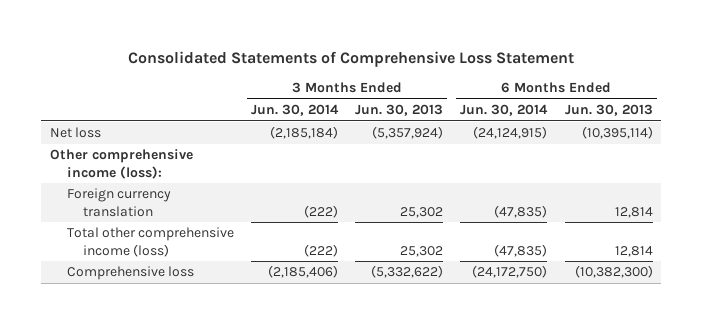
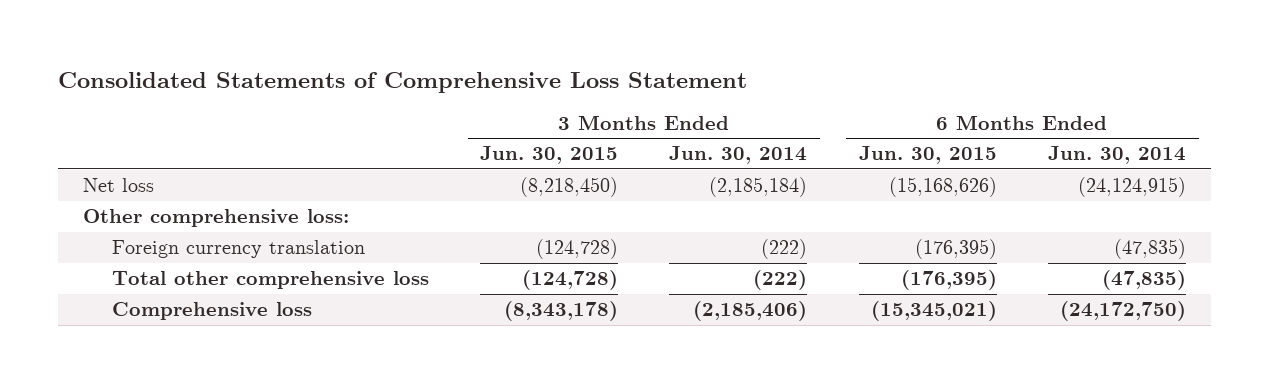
[355,104,444,117] Jun. 30, 2013 -> none
[564,104,653,117] Jun. 30, 2013 -> none
none -> [480,146,619,165] Jun. 30, 2015
none -> [858,146,997,165] Jun. 30, 2015
[49,149,193,179] Other comprehensive income (loss): -> [83,209,350,228] Other comprehensive loss:
[66,227,234,257] Total other comprehensive income (loss) -> [112,271,430,290] Total other comprehensive loss

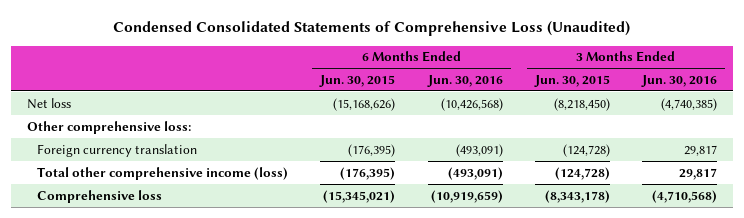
[57,72,747,94] Consolidated Statements of Comprehensive Loss Statement -> [113,21,631,37] Condensed Consolidated Statements of Comprehensive Loss (Unaudited)
[669,146,808,165] Jun. 30, 2014 -> none
[1047,146,1186,165] Jun. 30, 2014 -> none
none -> [426,74,503,87] Jun. 30, 2016
none -> [640,74,717,87] Jun. 30, 2016
[112,271,430,290] Total other comprehensive loss -> [37,166,289,180] Total other comprehensive income (loss)

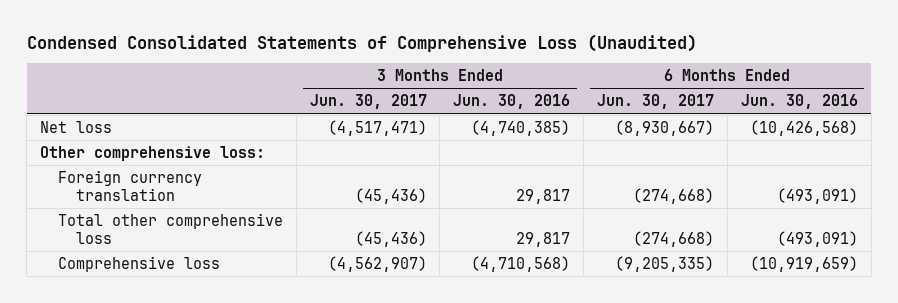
[319,74,396,87] Jun. 30, 2015 -> none
[533,74,610,87] Jun. 30, 2015 -> none
none -> [309,94,427,110] Jun. 30, 2017
none -> [596,94,714,110] Jun. 30, 2017
[37,166,289,180] Total other comprehensive income (loss) -> [57,212,283,244] Total other comprehensive loss

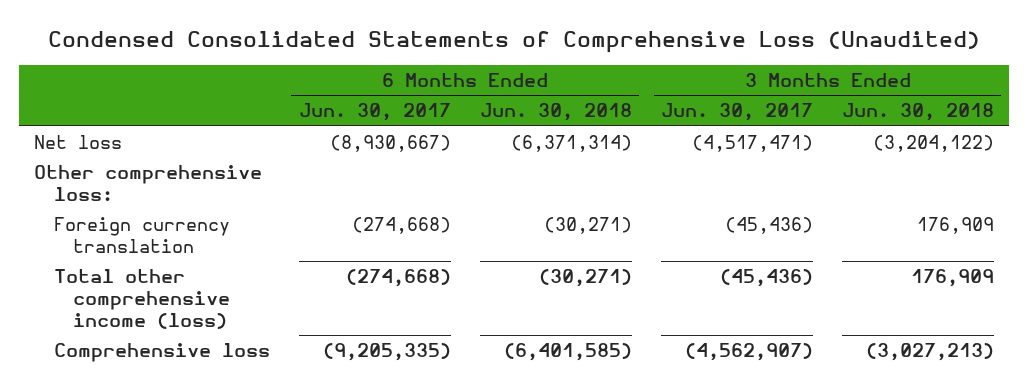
[453,94,571,110] Jun. 30, 2016 -> none
[740,94,858,110] Jun. 30, 2016 -> none
none -> [479,103,632,122] Jun. 30, 2018
none -> [842,103,995,122] Jun. 30, 2018
[57,212,283,244] Total other comprehensive loss -> [53,268,231,329] Total other comprehensive income (loss)

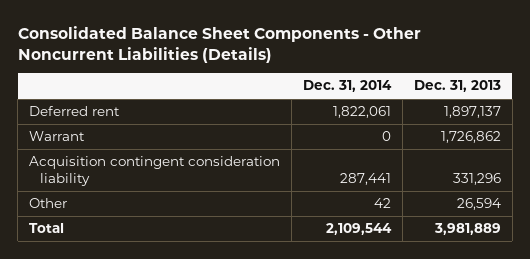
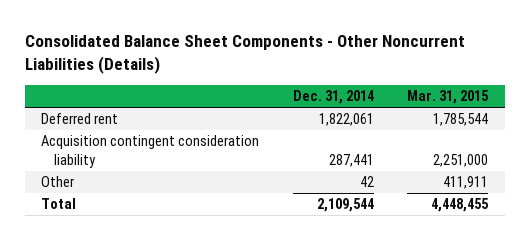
[413,80,501,93] Dec. 31, 2013 -> none
none -> [407,90,490,105] Mar. 31, 2015
[29,131,86,142] Warrant -> none

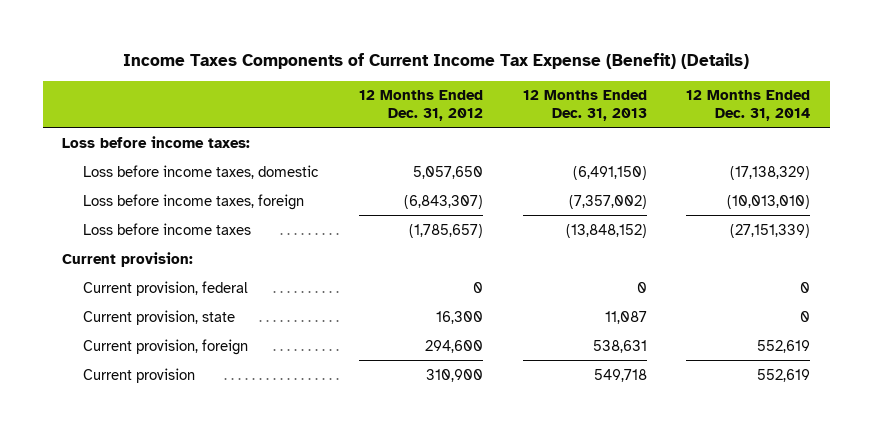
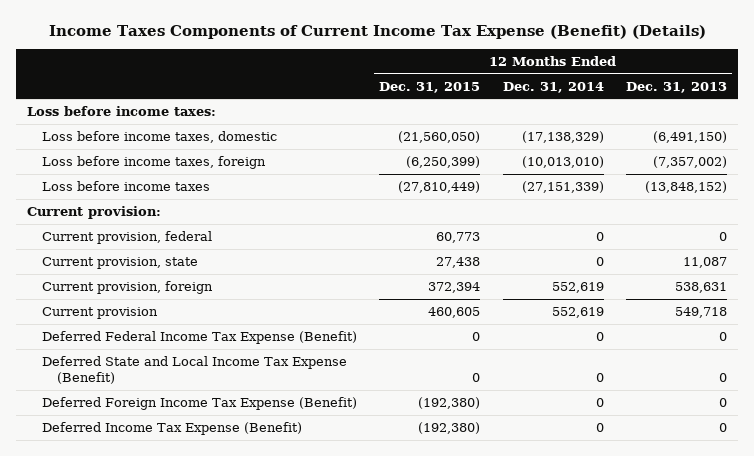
[359,90,484,121] 12 Months Ended Dec. 31, 2012 -> none
none -> [379,81,481,93] Dec. 31, 2015
none -> [42,331,358,345] Deferred Federal Income Tax Expense (Benefit)
none -> [42,356,348,385] Deferred State and Local Income Tax Expense (Benefit)
none -> [42,397,358,411] Deferred Foreign Income Tax Expense (Benefit)
none -> [42,422,303,436] Deferred Income Tax Expense (Benefit)

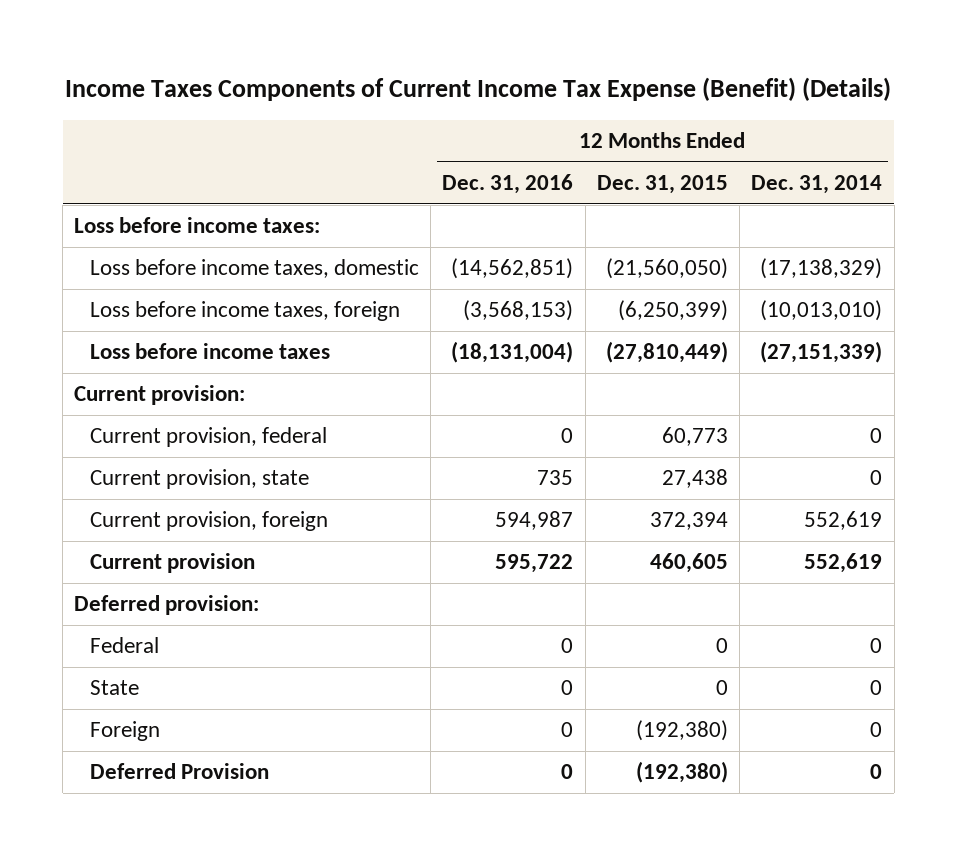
[625,81,727,93] Dec. 31, 2013 -> none
none -> [442,174,574,195] Dec. 31, 2016
none -> [74,595,260,616] Deferred provision:
[42,331,358,345] Deferred Federal Income Tax Expense (Benefit) -> [90,637,160,654] Federal
[42,356,348,385] Deferred State and Local Income Tax Expense (Benefit) -> [90,680,140,696] State
[42,397,358,411] Deferred Foreign Income Tax Expense (Benefit) -> [90,721,161,742] Foreign
[42,422,303,436] Deferred Income Tax Expense (Benefit) -> [90,763,270,780] Deferred Provision

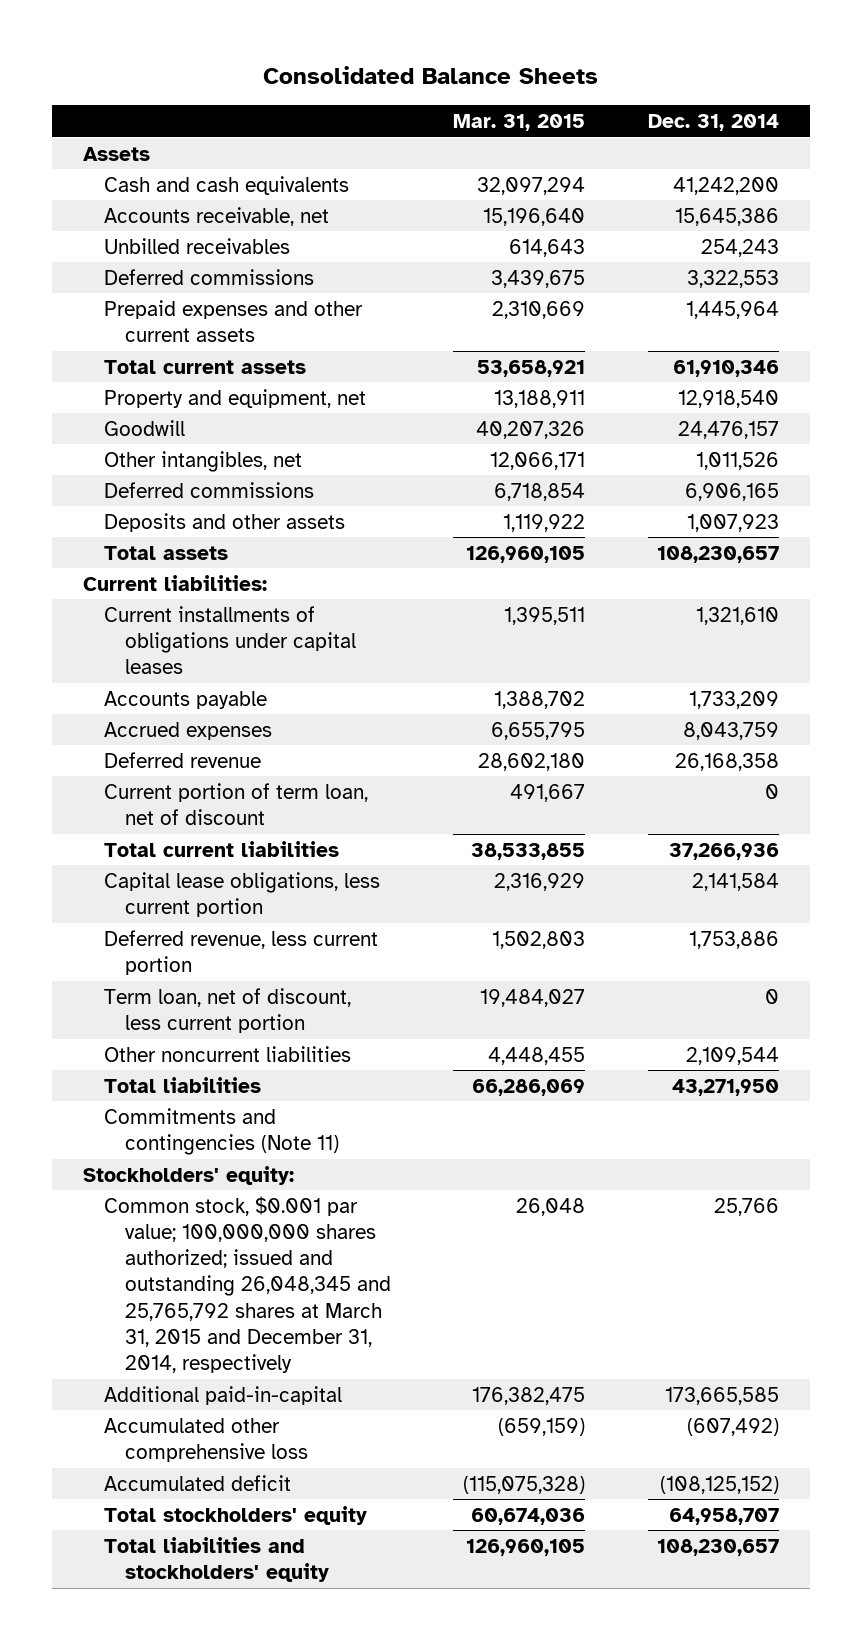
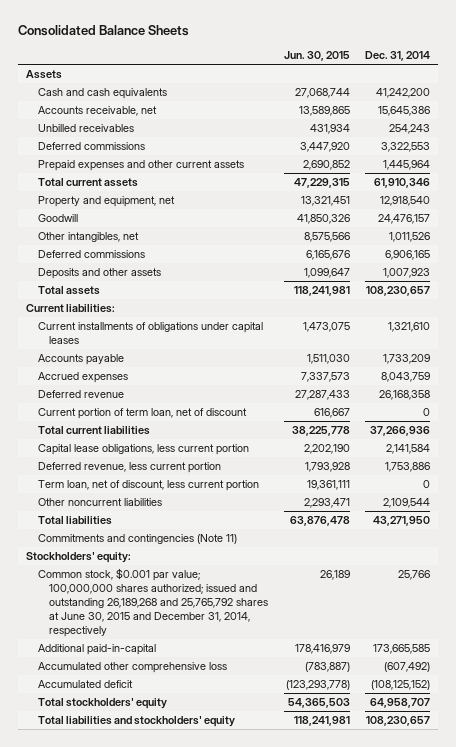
[453,114,586,132] Mar. 31, 2015 -> none
none -> [283,51,350,62] Jun. 30, 2015
[104,1195,392,1373] Common stock, $0.001 par value; 100,000,000 shares authorized; issued and outstanding 26,048,345 and 25,765,792 shares at March 31, 2015 and December 31, 2014, respectively -> [37,567,269,638] Common stock, $0.001 par value; 100,000,000 shares authorized; issued and outstanding 26,189,268 and 25,765,792 shares at June 30, 2015 and December 31, 2014, respectively

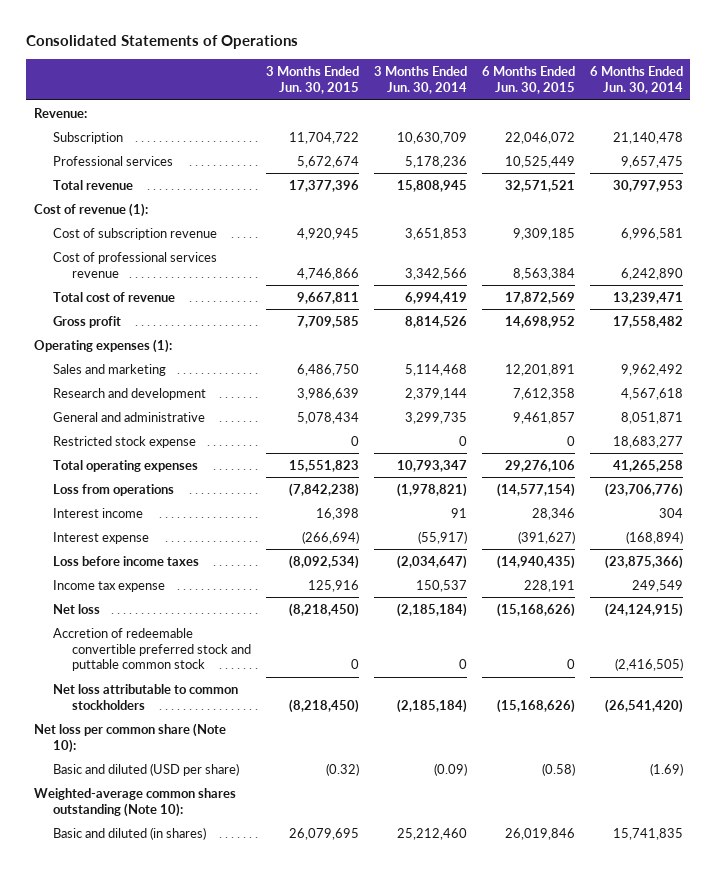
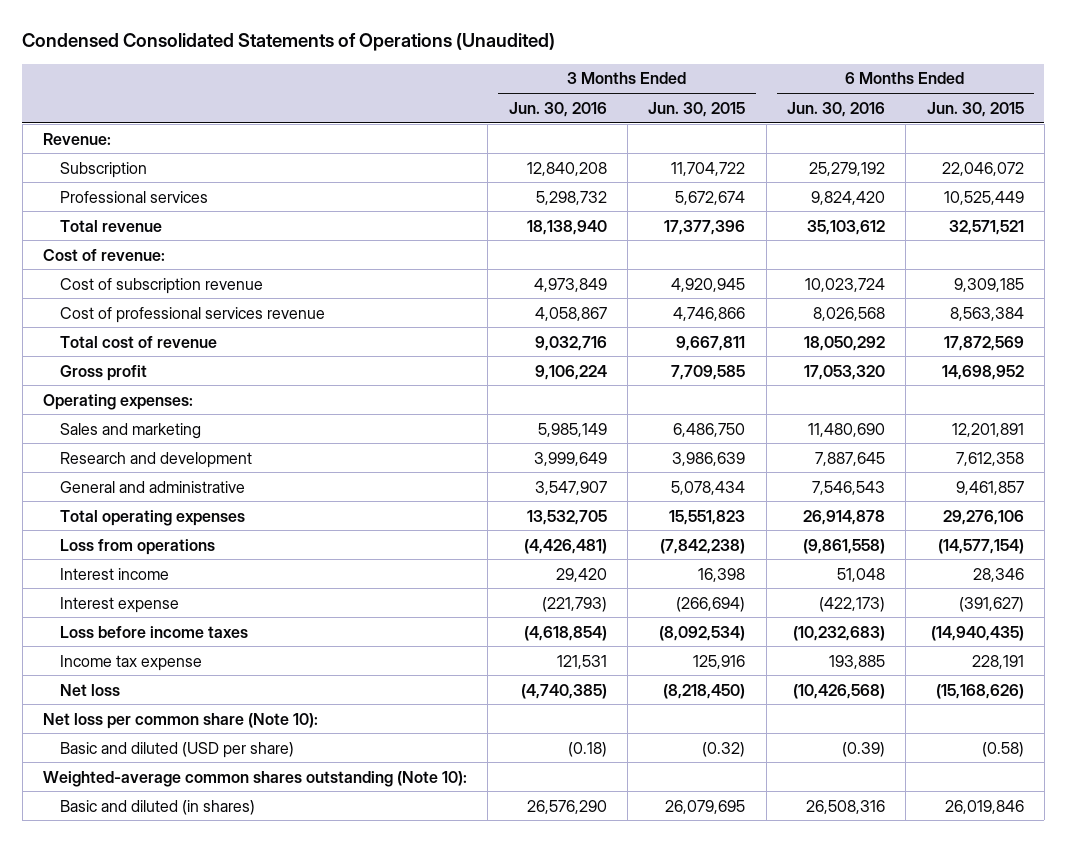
[26,35,299,50] Consolidated Statements of Operations -> [22,33,556,52] Condensed Consolidated Statements of Operations (Unaudited)
[373,66,467,95] 3 Months Ended Jun. 30, 2014 -> none
[589,66,683,95] 6 Months Ended Jun. 30, 2014 -> none
none -> [508,101,607,117] Jun. 30, 2016
none -> [786,101,885,117] Jun. 30, 2016
[33,202,148,217] Cost of revenue (1): -> [43,248,166,261] Cost of revenue:
[33,338,172,353] Operating expenses (1): -> [43,393,194,410] Operating expenses:
[52,435,196,448] Restricted stock expense -> none
[52,627,251,672] Accretion of redeemable convertible preferred stock and puttable common stock -> none
[52,683,238,710] Net loss attributable to common stockholders -> none

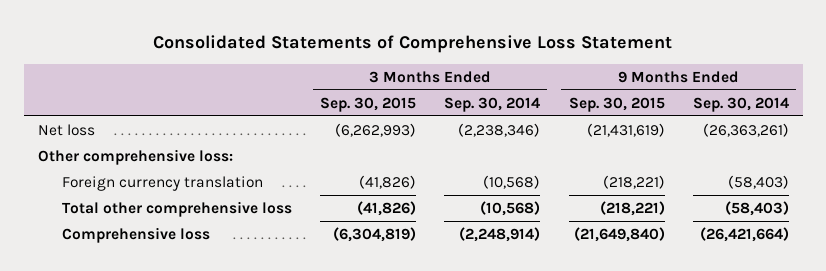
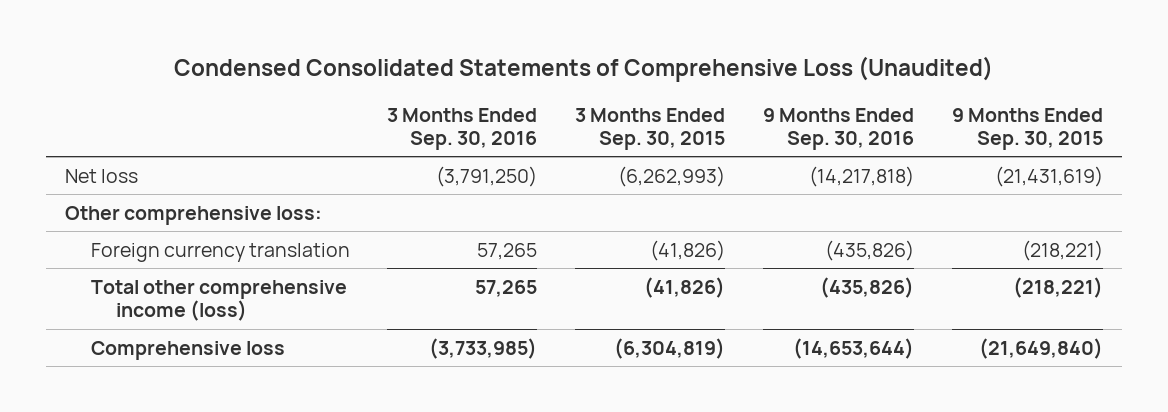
[153,34,673,53] Consolidated Statements of Comprehensive Loss Statement -> [173,56,993,83] Condensed Consolidated Statements of Comprehensive Loss (Unaudited)
[444,96,541,112] Sep. 30, 2014 -> none
[692,96,789,112] Sep. 30, 2014 -> none
none -> [387,107,538,150] 3 Months Ended Sep. 30, 2016
none -> [763,107,915,150] 9 Months Ended Sep. 30, 2016
[62,200,293,217] Total other comprehensive loss -> [90,279,347,322] Total other comprehensive income (loss)

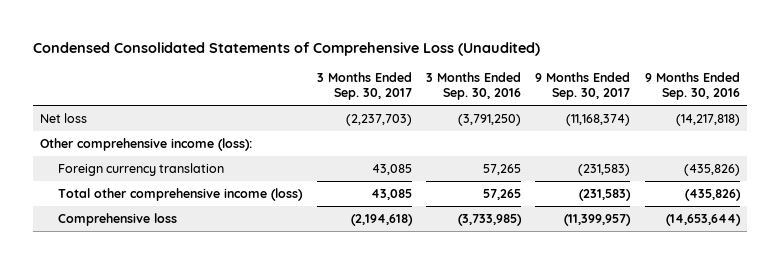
[575,107,726,150] 3 Months Ended Sep. 30, 2015 -> none
[952,107,1104,150] 9 Months Ended Sep. 30, 2015 -> none
none -> [316,72,412,101] 3 Months Ended Sep. 30, 2017
none -> [535,72,631,101] 9 Months Ended Sep. 30, 2017
[64,205,322,225] Other comprehensive loss: -> [40,137,253,151] Other comprehensive income (loss):

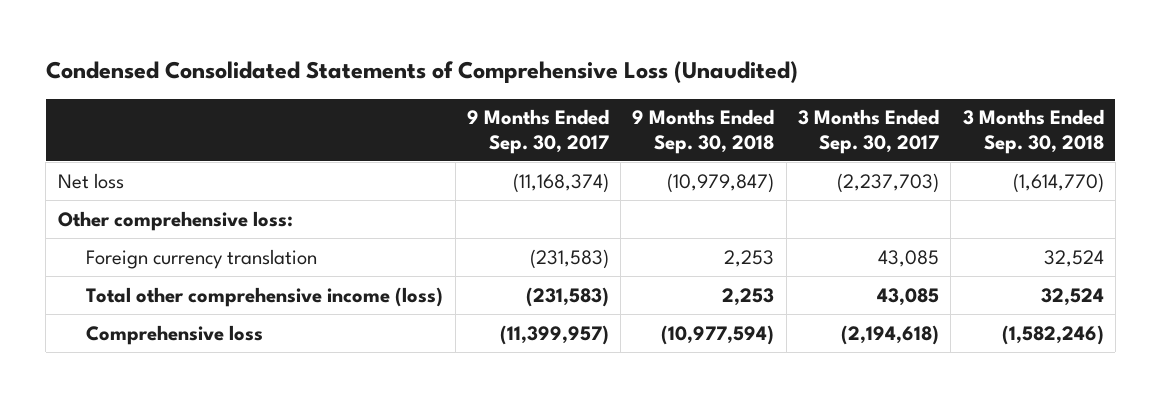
[425,72,521,101] 3 Months Ended Sep. 30, 2016 -> none
[644,72,740,101] 9 Months Ended Sep. 30, 2016 -> none
none -> [632,109,775,154] 9 Months Ended Sep. 30, 2018
none -> [962,109,1104,154] 3 Months Ended Sep. 30, 2018
[40,137,253,151] Other comprehensive income (loss): -> [57,210,293,231] Other comprehensive loss:

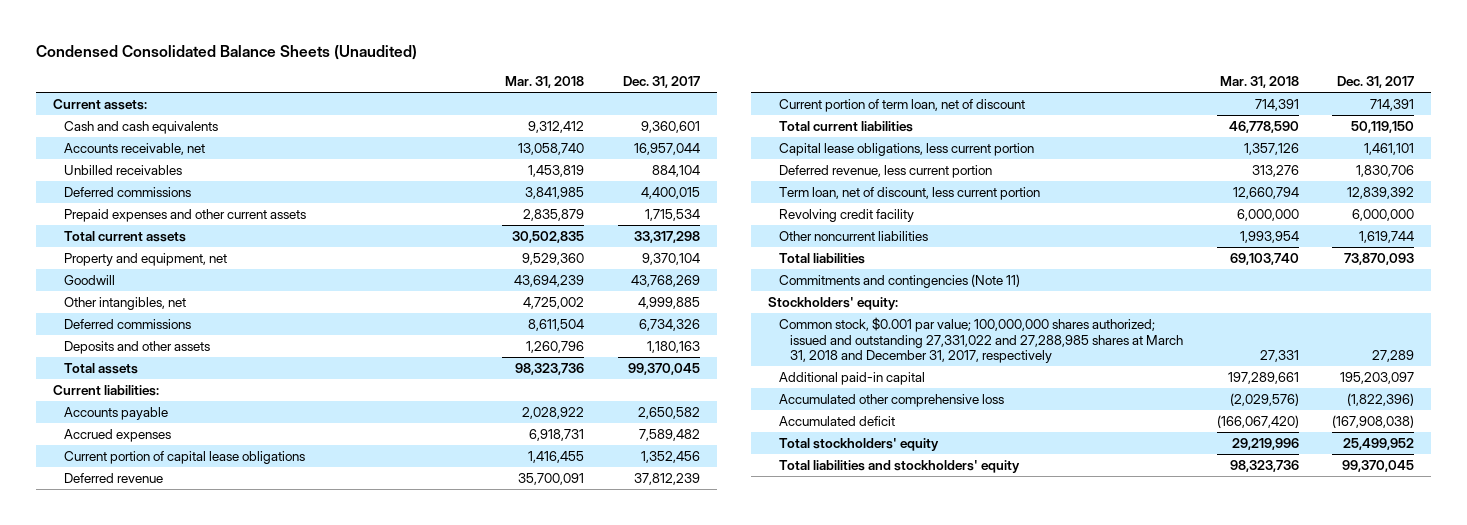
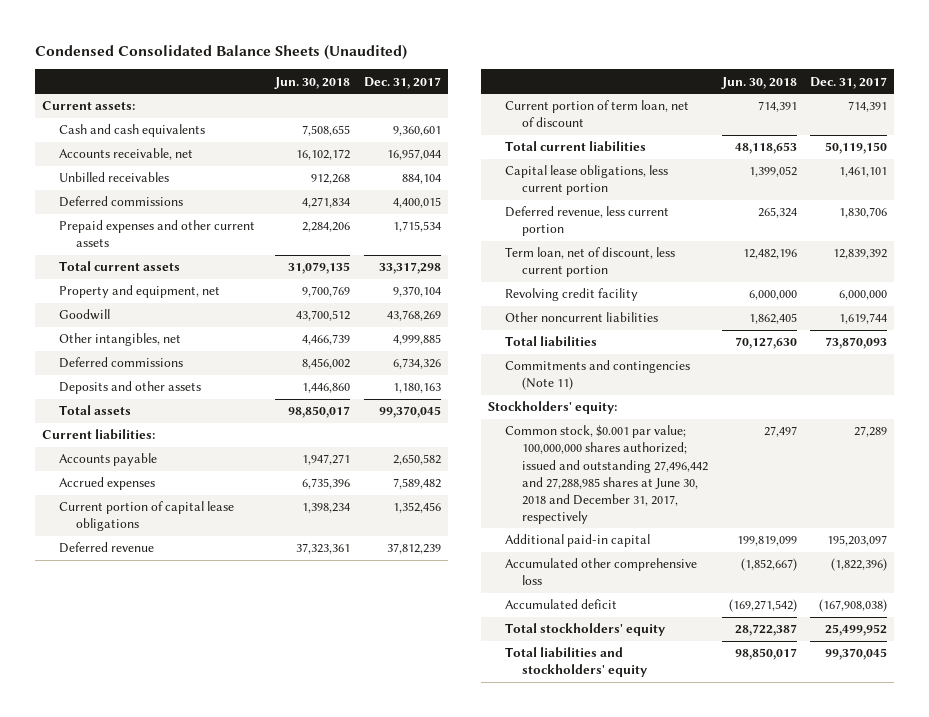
[505,76,585,89] Mar. 31, 2018 -> none
none -> [274,76,351,89] Jun. 30, 2018
[778,316,1183,364] Common stock, $0.001 par value; 100,000,000 shares authorized; issued and outstanding 27,331,022 and 27,288,985 shares at March 31, 2018 and December 31, 2017, respectively -> [505,425,709,524] Common stock, $0.001 par value; 100,000,000 shares authorized; issued and outstanding 27,496,442 and 27,288,985 shares at June 30, 2018 and December 31, 2017, respectively

